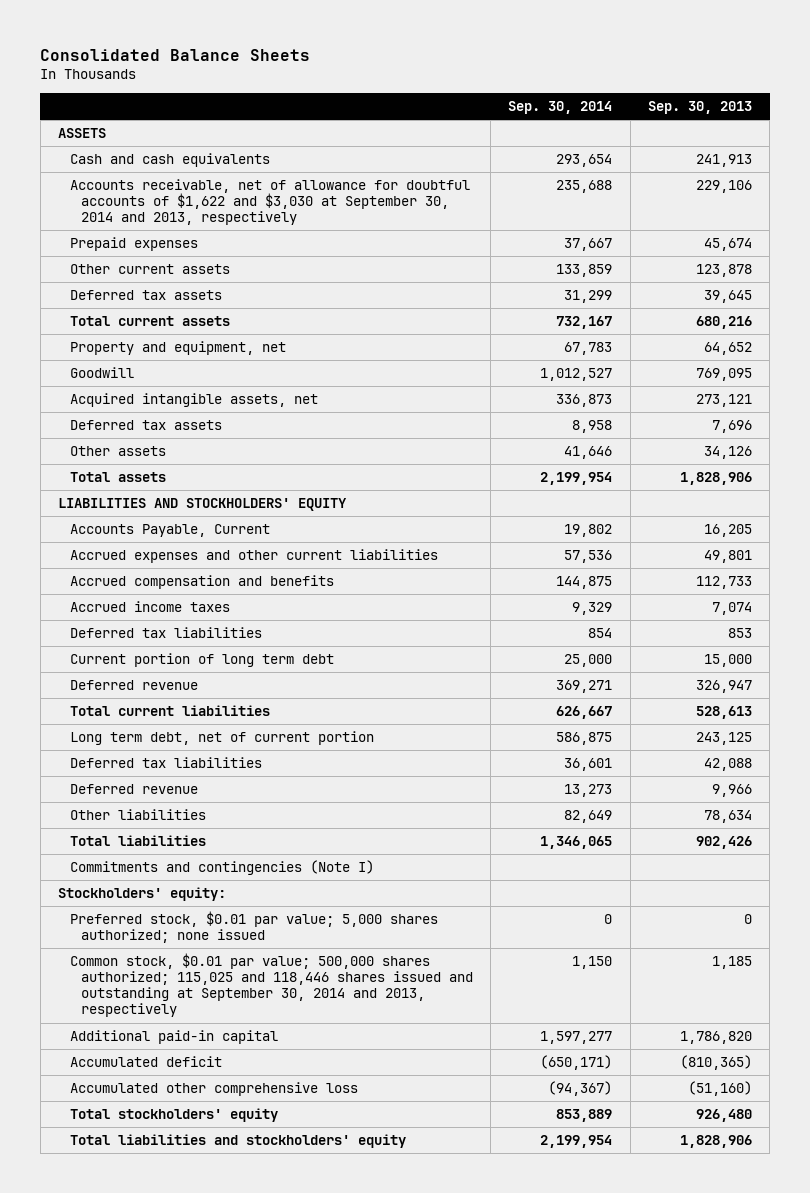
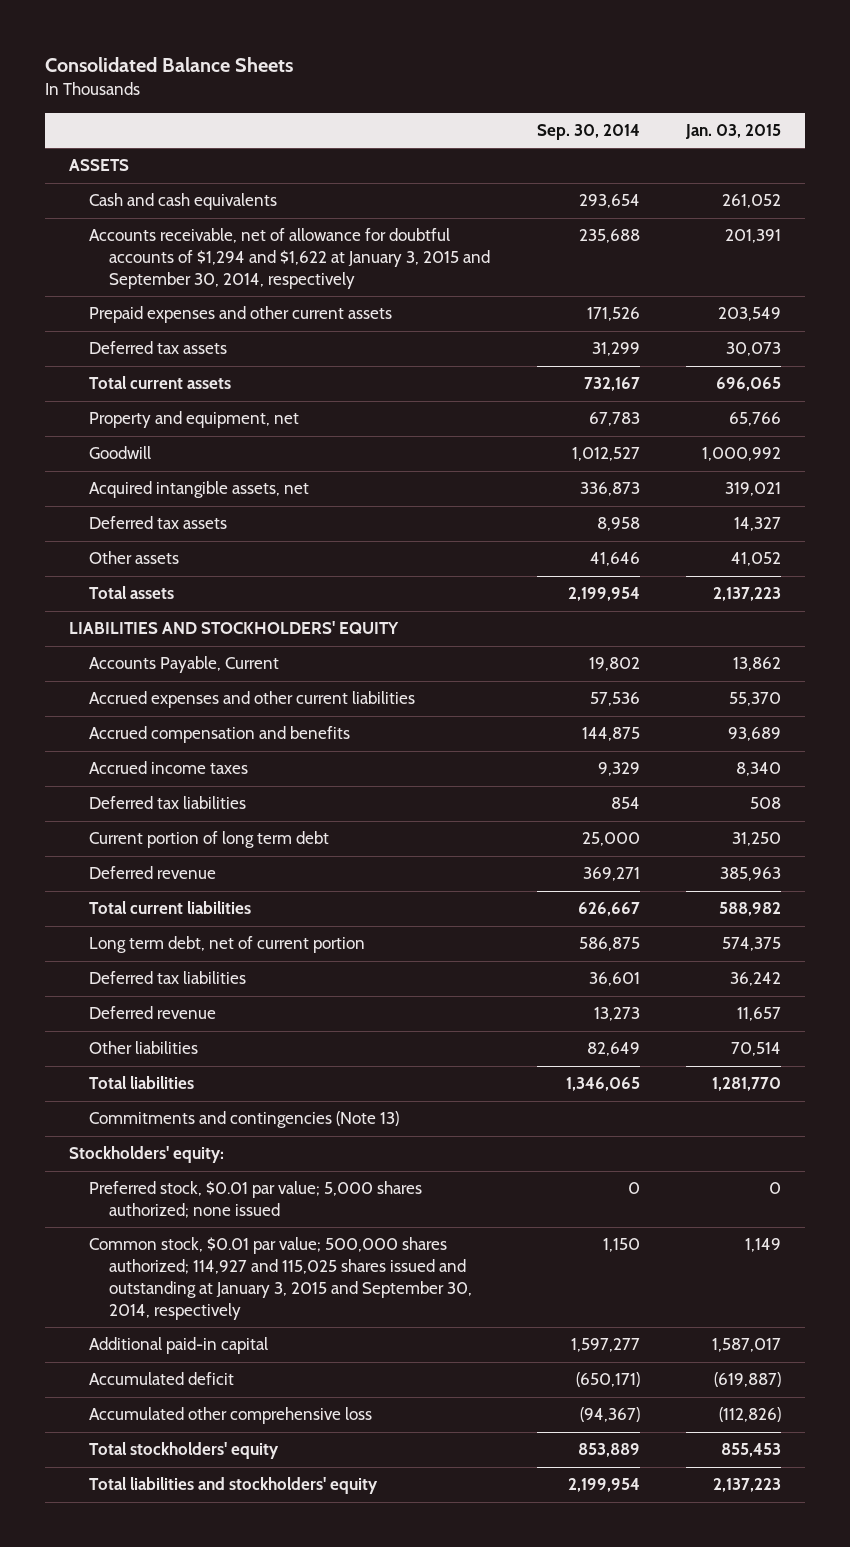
[647,100,752,114] Sep. 30, 2013 -> none
none -> [685,123,782,139] Jan. 03, 2015
[69,237,198,252] Prepaid expenses -> none
[69,179,470,226] Accounts receivable, net of allowance for doubtful accounts of $1,622 and $3,030 at September 30, 2014 and 2013, respectively -> [88,228,490,290] Accounts receivable, net of allowance for doubtful accounts of $1,294 and $1,622 at January 3, 2015 and September 30, 2014, respectively
[69,264,230,275] Other current assets -> [88,306,392,324] Prepaid expenses and other current assets
[556,264,613,278] 133,859 -> [586,307,640,322] 171,526
[69,860,374,876] Commitments and contingencies (Note I) -> [88,1111,399,1129] Commitments and contingencies (Note 13)
[69,953,473,1018] Common stock, $0.01 par value; 500,000 shares authorized; 115,025 and 118,446 shares issued and outstanding at September 30, 2014 and 2013, respectively -> [88,1237,472,1320] Common stock, $0.01 par value; 500,000 shares authorized; 114,927 and 115,025 shares issued and outstanding at January 3, 2015 and September 30, 2014, respectively

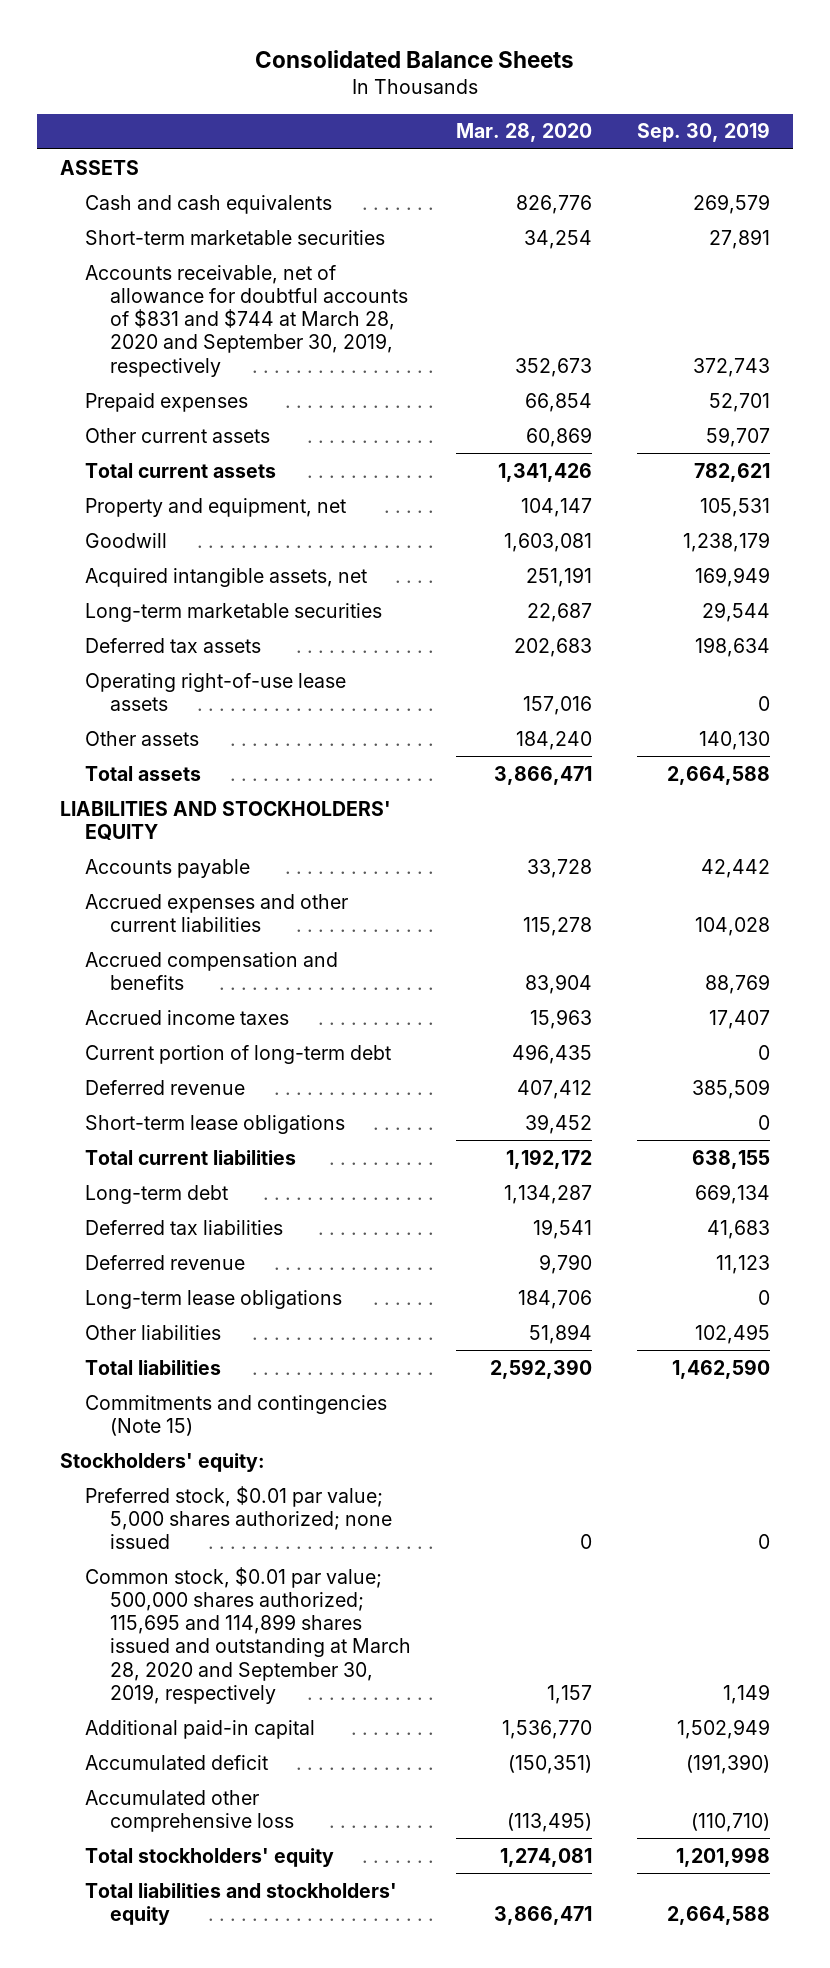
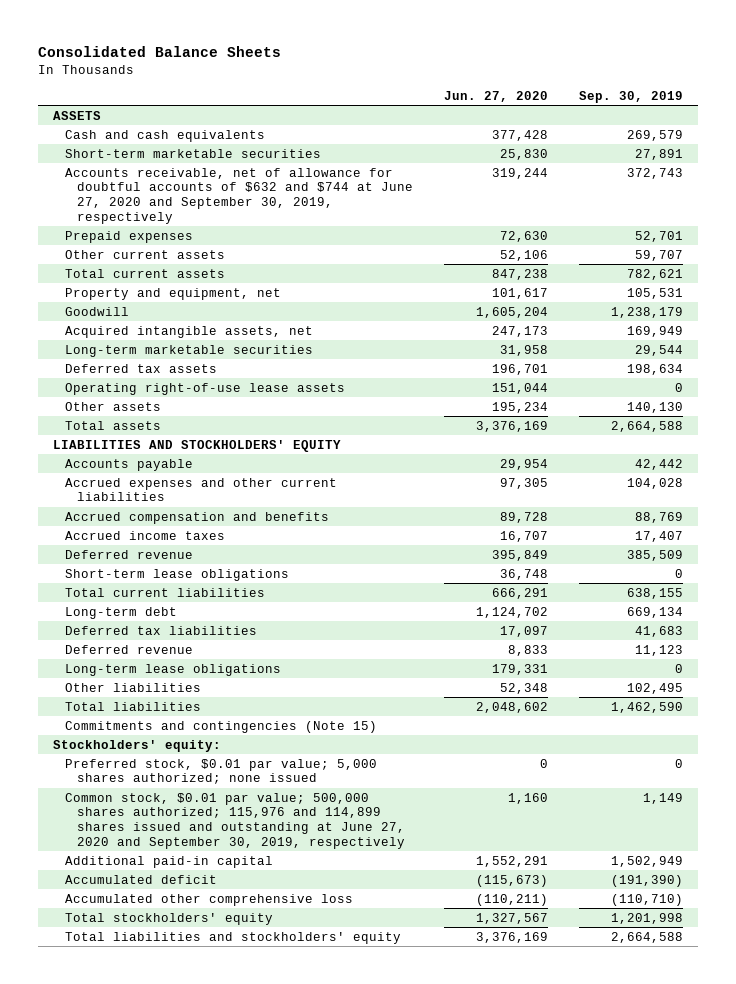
[456,123,593,143] Mar. 28, 2020 -> none
none -> [443,90,548,102] Jun. 27, 2020
[84,264,409,377] Accounts receivable, net of allowance for doubtful accounts of $831 and $744 at March 28, 2020 and September 30, 2019, respectively -> [64,167,413,224] Accounts receivable, net of allowance for doubtful accounts of $632 and $744 at June 27, 2020 and September 30, 2019, respectively
[84,1044,391,1064] Current portion of long-term debt -> none
[84,1566,412,1705] Common stock, $0.01 par value; 500,000 shares authorized; 115,695 and 114,899 shares issued and outstanding at March 28, 2020 and September 30, 2019, respectively -> [64,792,405,849] Common stock, $0.01 par value; 500,000 shares authorized; 115,976 and 114,899 shares issued and outstanding at June 27, 2020 and September 30, 2019, respectively

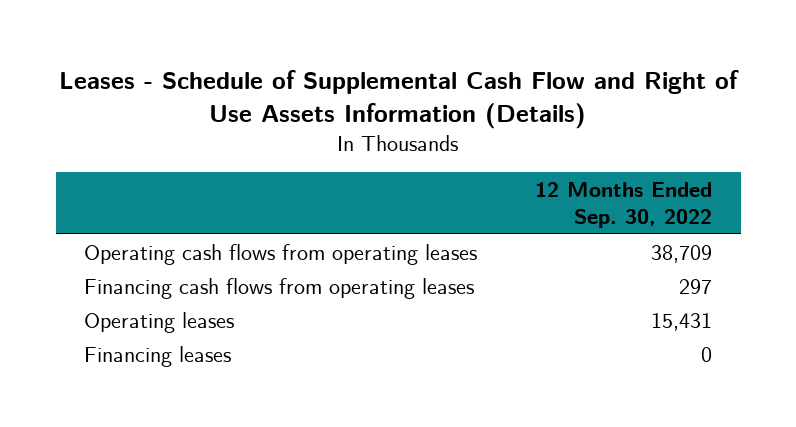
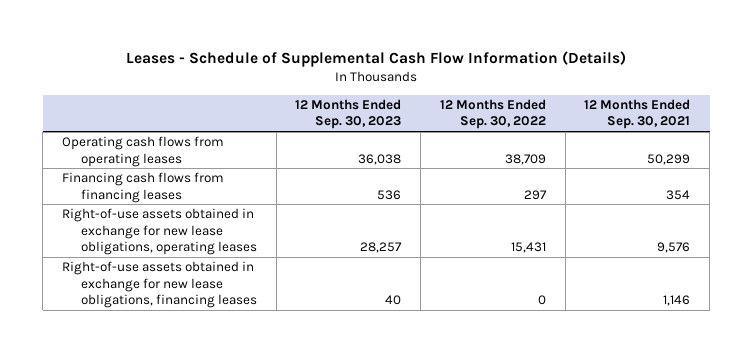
[59,69,740,130] Leases - Schedule of Supplemental Cash Flow and Right of Use Assets Information (Details) -> [126,51,627,68] Leases - Schedule of Supplemental Cash Flow Information (Details)
none -> [295,98,402,130] 12 Months Ended Sep. 30, 2023
none -> [584,98,691,130] 12 Months Ended Sep. 30, 2021
[84,277,475,299] Financing cash flows from operating leases -> [61,172,224,203] Financing cash flows from financing leases
[84,311,235,333] Operating leases -> [61,208,258,255] Right-of-use assets obtained in exchange for new lease obligations, operating leases
[84,345,232,367] Financing leases -> [61,261,258,308] Right-of-use assets obtained in exchange for new lease obligations, financing leases

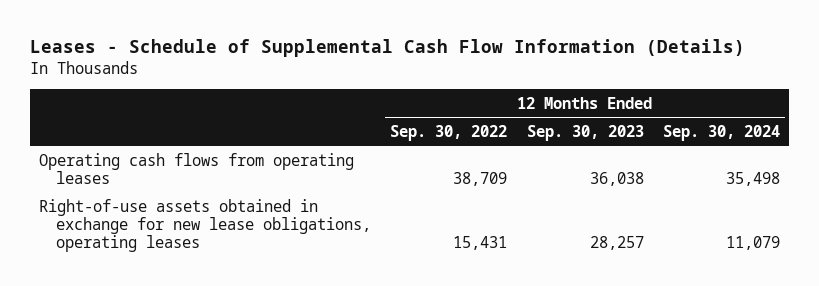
[584,98,691,130] 12 Months Ended Sep. 30, 2021 -> none
none -> [662,124,780,141] Sep. 30, 2024
[61,172,224,203] Financing cash flows from financing leases -> none
[61,261,258,308] Right-of-use assets obtained in exchange for new lease obligations, financing leases -> none

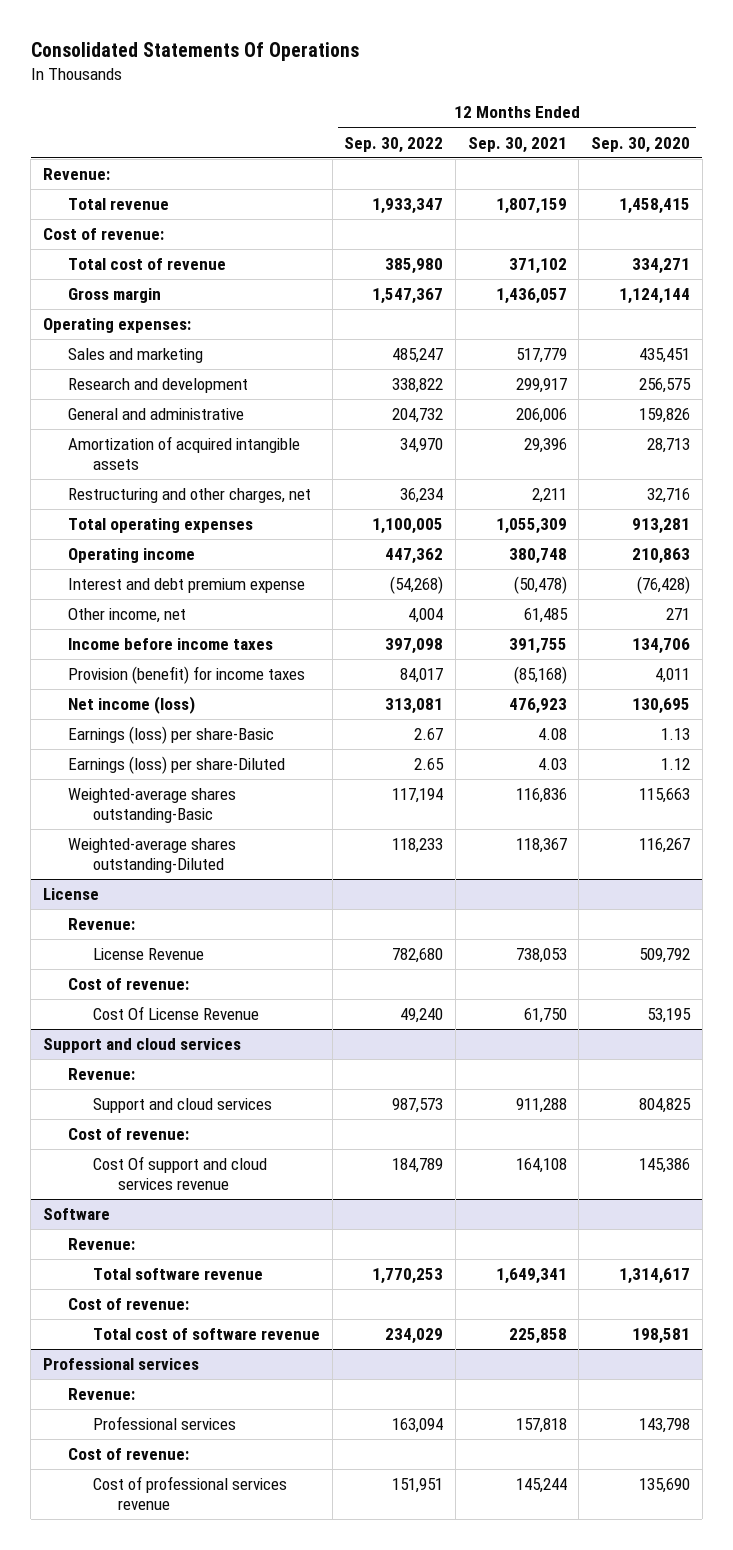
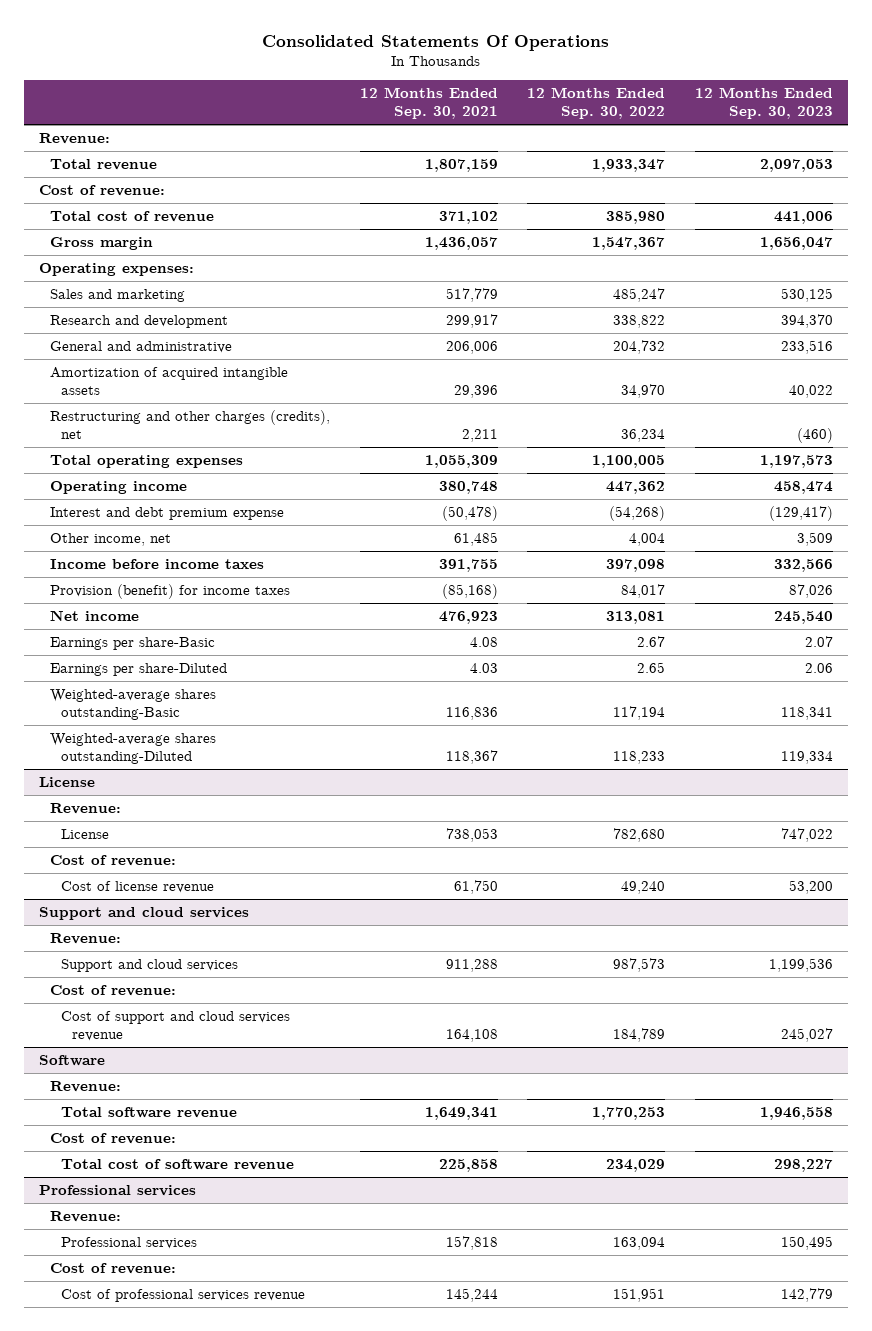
[590,136,690,153] Sep. 30, 2020 -> none
none -> [694,87,833,120] 12 Months Ended Sep. 30, 2023
[67,488,311,504] Restructuring and other charges, net -> [50,410,331,440] Restructuring and other charges (credits), net
[67,696,195,715] Net income (loss) -> [50,610,140,622] Net income
[67,726,274,745] Earnings (loss) per share-Basic -> [50,637,216,651] Earnings per share-Basic
[67,756,285,775] Earnings (loss) per share-Diluted -> [50,663,228,677] Earnings per share-Diluted
[93,948,205,961] License Revenue -> [60,829,109,840] License
[93,1006,260,1021] Cost Of License Revenue -> [60,881,214,894] Cost of license revenue
[93,1156,268,1191] Cost Of support and cloud services revenue -> [60,1011,290,1042] Cost of support and cloud services revenue

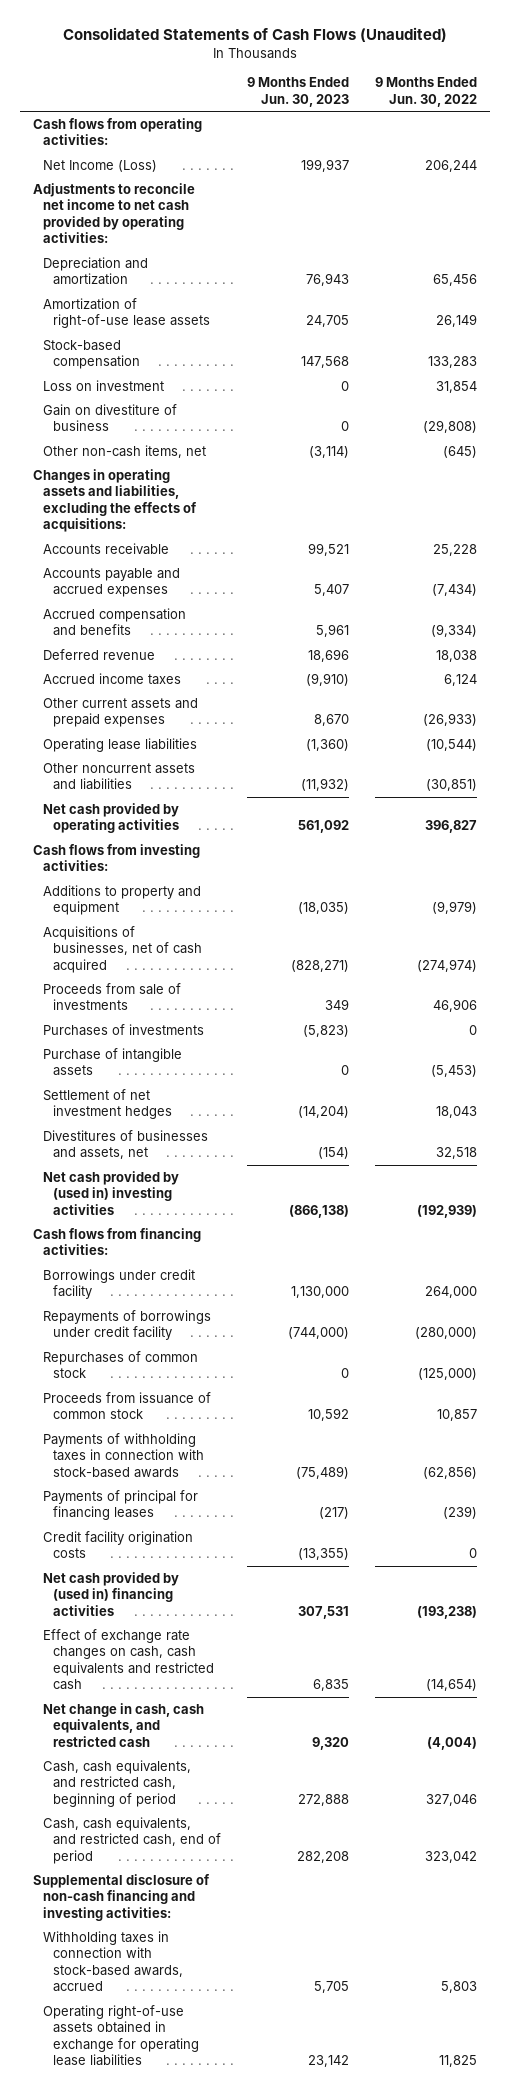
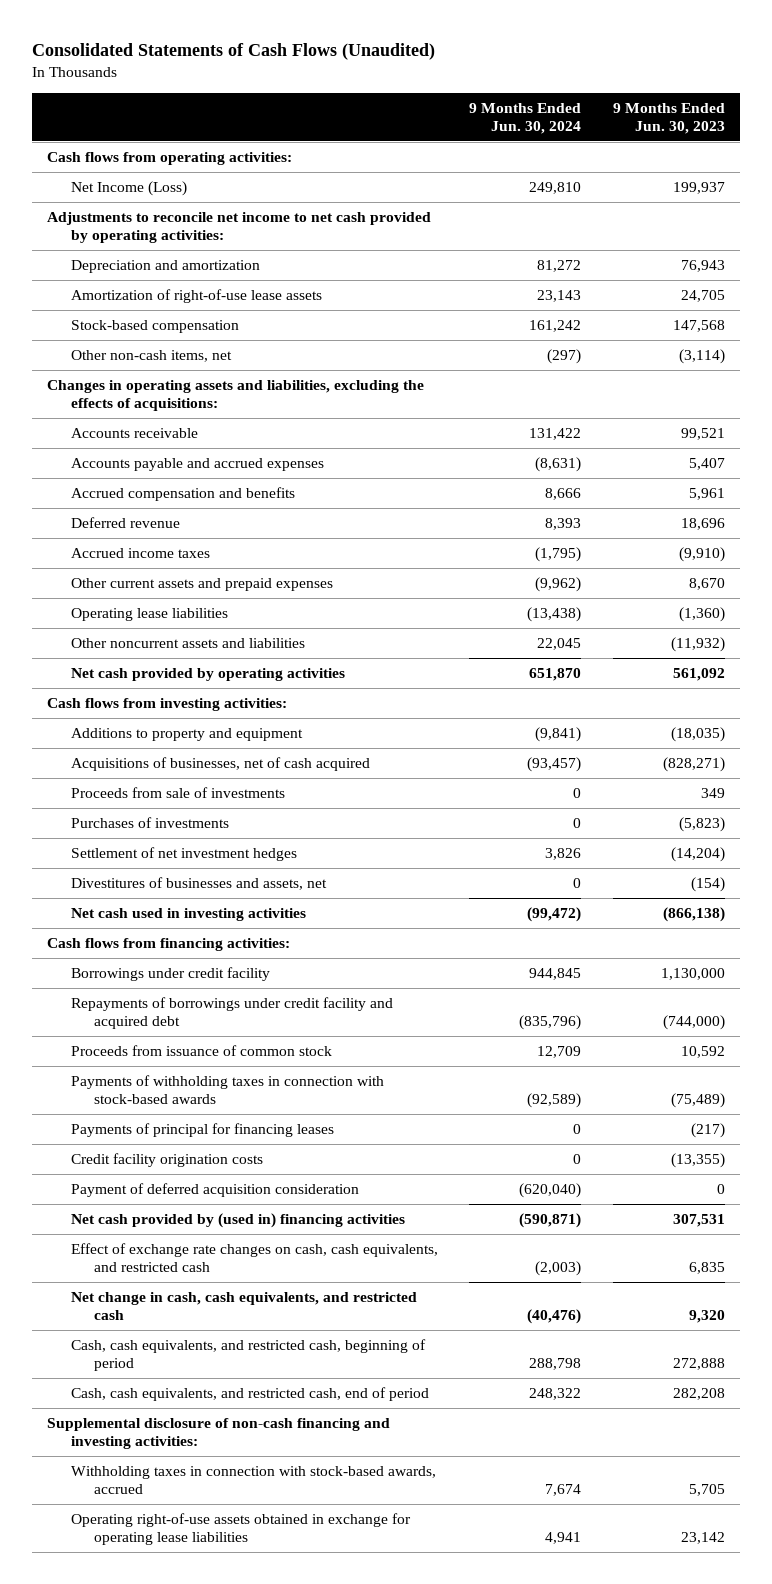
[375,77,478,107] 9 Months Ended Jun. 30, 2022 -> none
none -> [469,102,582,135] 9 Months Ended Jun. 30, 2024
[43,379,165,391] Loss on investment -> none
[43,403,178,432] Gain on divestiture of business -> none
[43,1047,183,1077] Purchase of intangible assets -> none
[43,1170,180,1215] Net cash provided by (used in) investing activities -> [70,907,306,921] Net cash used in investing activities
[43,1350,199,1379] Repurchases of common stock -> none
[43,1309,212,1341] Repayments of borrowings under credit facility -> [70,996,393,1030] Repayments of borrowings under credit facility and acquired debt
none -> [70,1182,359,1197] Payment of deferred acquisition consideration
[43,1628,214,1691] Effect of exchange rate changes on cash, cash equivalents and restricted cash -> [70,1242,438,1273] Effect of exchange rate changes on cash, cash equivalents, and restricted cash

